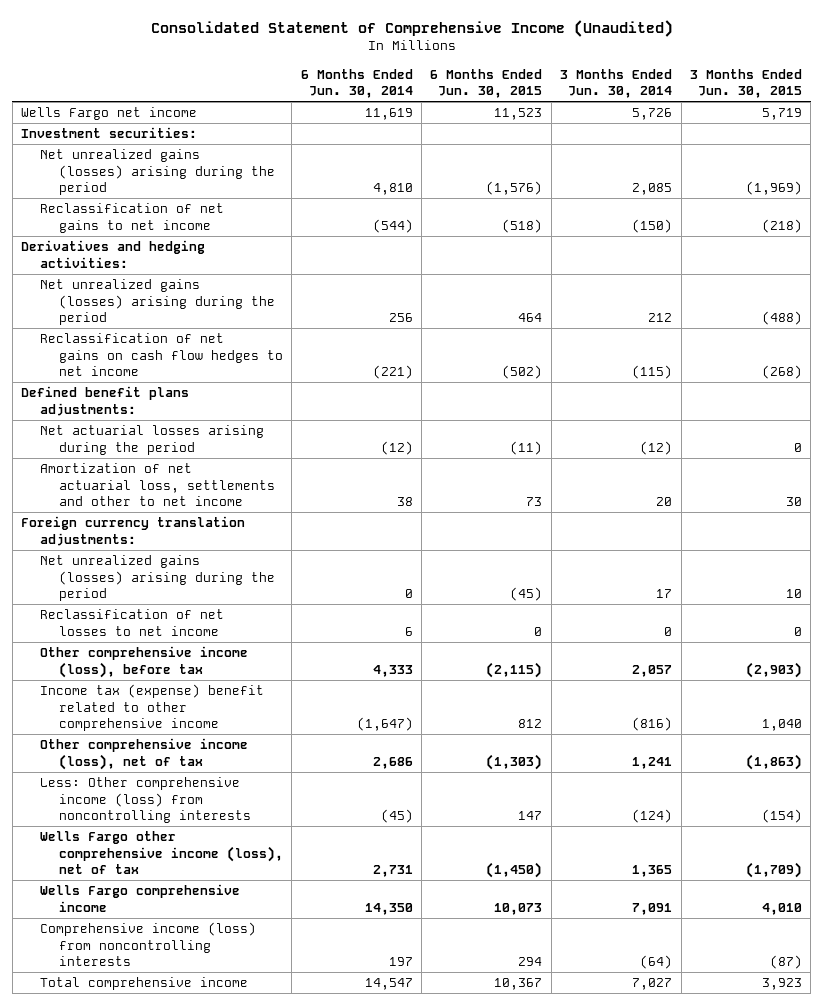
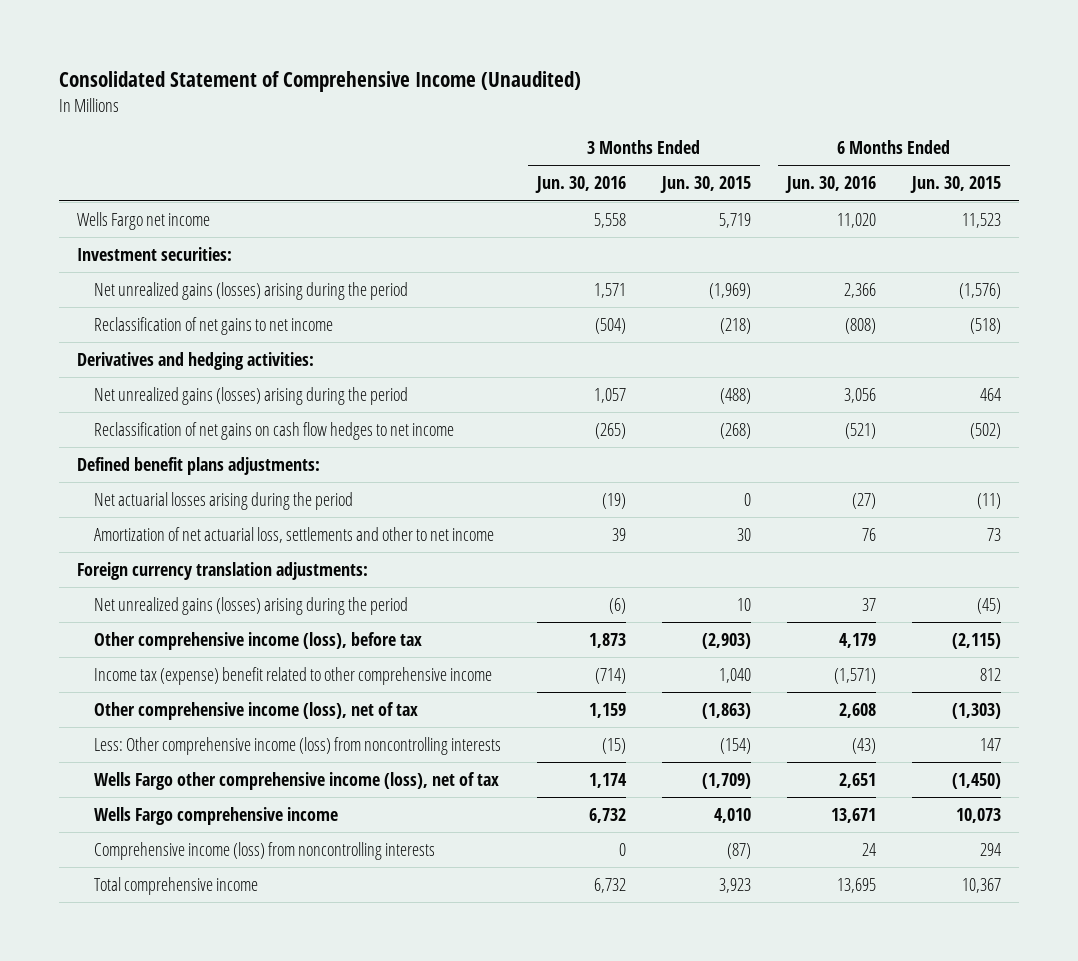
[300,68,413,99] 6 Months Ended Jun. 30, 2014 -> none
[560,68,673,99] 3 Months Ended Jun. 30, 2014 -> none
none -> [534,176,626,194] Jun. 30, 2016
none -> [784,176,876,194] Jun. 30, 2016
[40,609,225,636] Reclassification of net losses to net income -> none

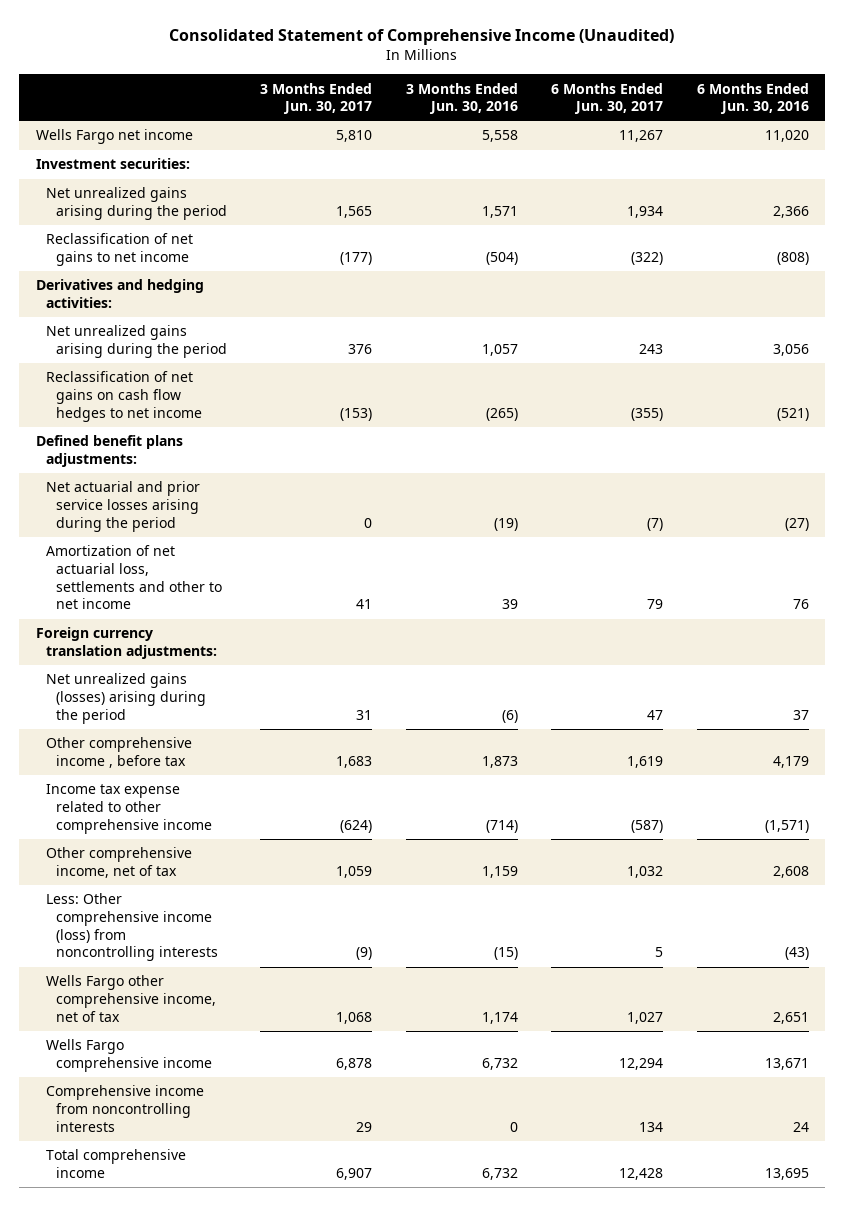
[659,176,751,194] Jun. 30, 2015 -> none
[909,176,1001,194] Jun. 30, 2015 -> none
none -> [260,82,373,115] 3 Months Ended Jun. 30, 2017
none -> [551,82,664,115] 6 Months Ended Jun. 30, 2017
[93,282,408,301] Net unrealized gains (losses) arising during the period -> [45,187,228,221] Net unrealized gains arising during the period
[93,387,408,406] Net unrealized gains (losses) arising during the period -> [45,325,228,359] Net unrealized gains arising during the period
[93,492,353,511] Net actuarial losses arising during the period -> [45,481,200,532] Net actuarial and prior service losses arising during the period
[93,632,422,651] Other comprehensive income (loss), before tax -> [45,737,192,769] Other comprehensive income , before tax
[93,667,492,686] Income tax (expense) benefit related to other comprehensive income -> [45,784,213,834] Income tax expense related to other comprehensive income
[93,702,418,721] Other comprehensive income (loss), net of tax -> [45,847,192,879] Other comprehensive income, net of tax
[93,772,499,791] Wells Fargo other comprehensive income (loss), net of tax -> [45,975,217,1022] Wells Fargo other comprehensive income, net of tax
[93,842,435,861] Comprehensive income (loss) from noncontrolling interests -> [45,1085,204,1132] Comprehensive income from noncontrolling interests

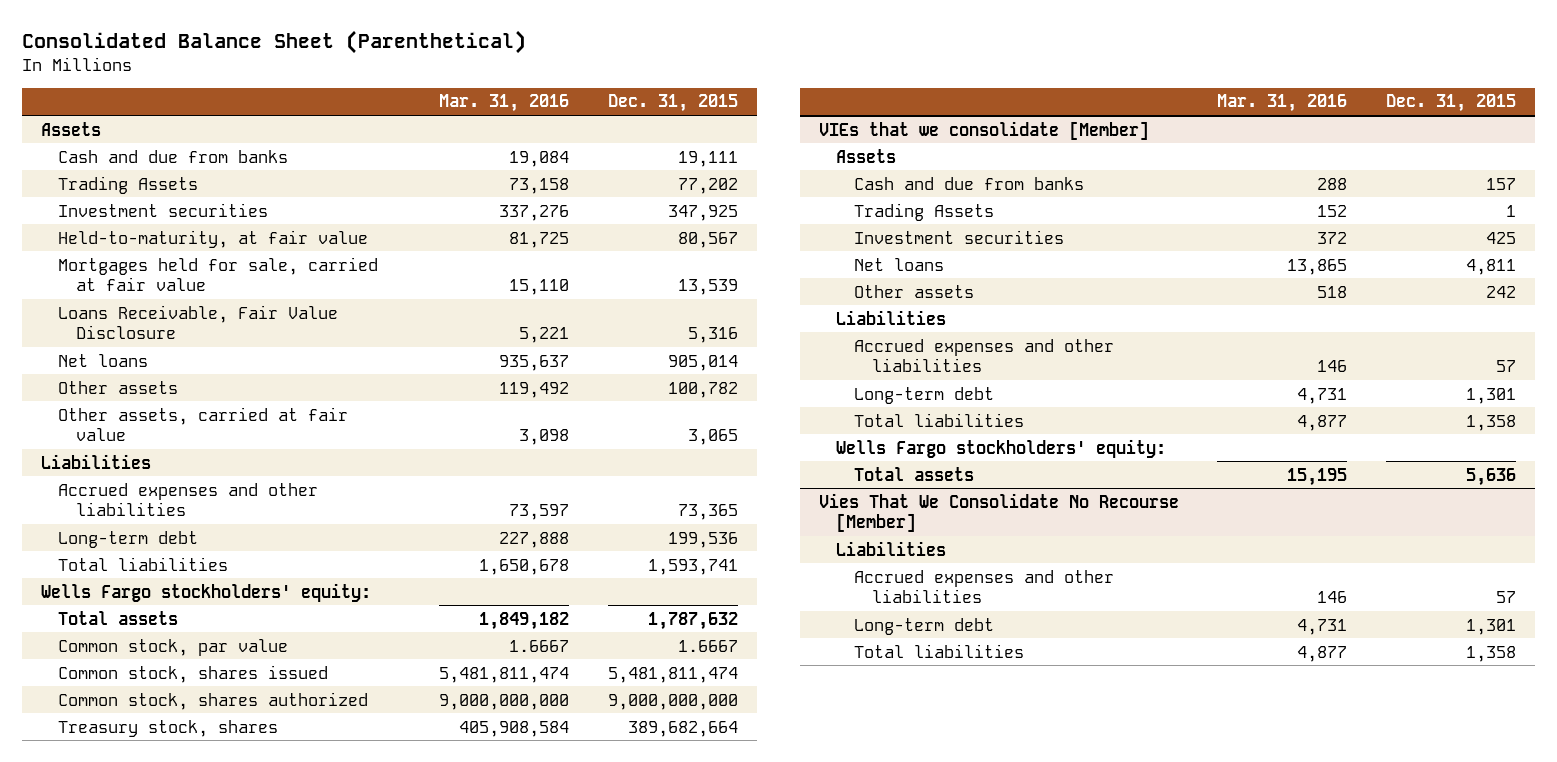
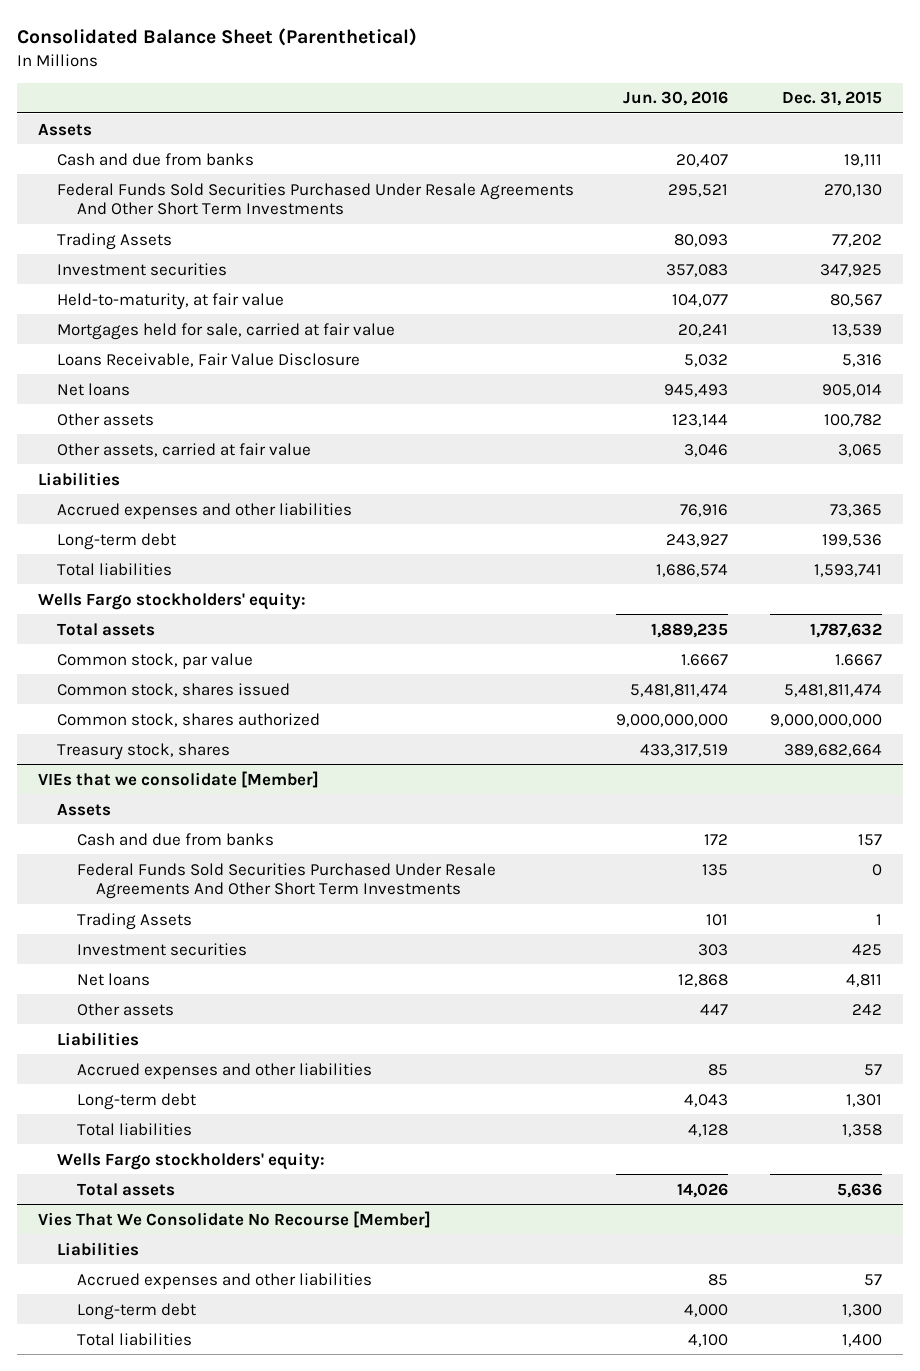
[439,94,570,113] Mar. 31, 2016 -> none
none -> [623,91,729,107] Jun. 30, 2016
none -> [57,182,575,216] Federal Funds Sold Securities Purchased Under Resale Agreements And Other Short Term Investments
none -> [76,862,496,900] Federal Funds Sold Securities Purchased Under Resale Agreements And Other Short Term Investments
[1465,618,1516,635] 1,301 -> [842,1303,883,1317] 1,300
[1465,645,1516,662] 1,358 -> [842,1333,883,1347] 1,400

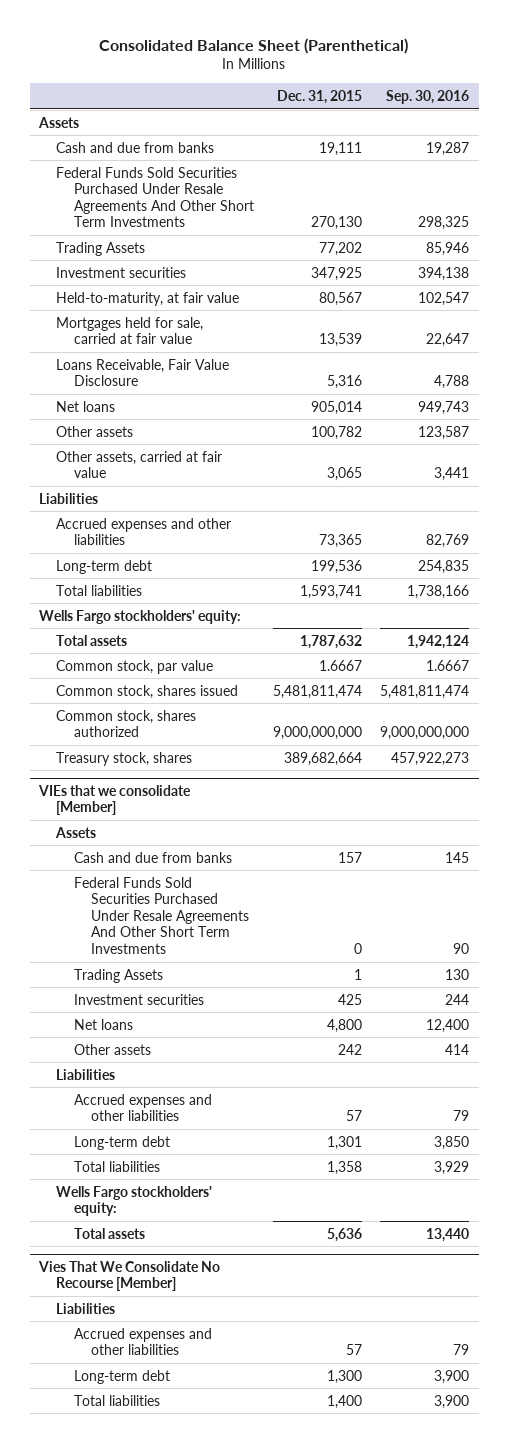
[623,91,729,107] Jun. 30, 2016 -> none
none -> [386,89,470,104] Sep. 30, 2016
[846,973,883,987] 4,811 -> [326,1018,362,1033] 4,800

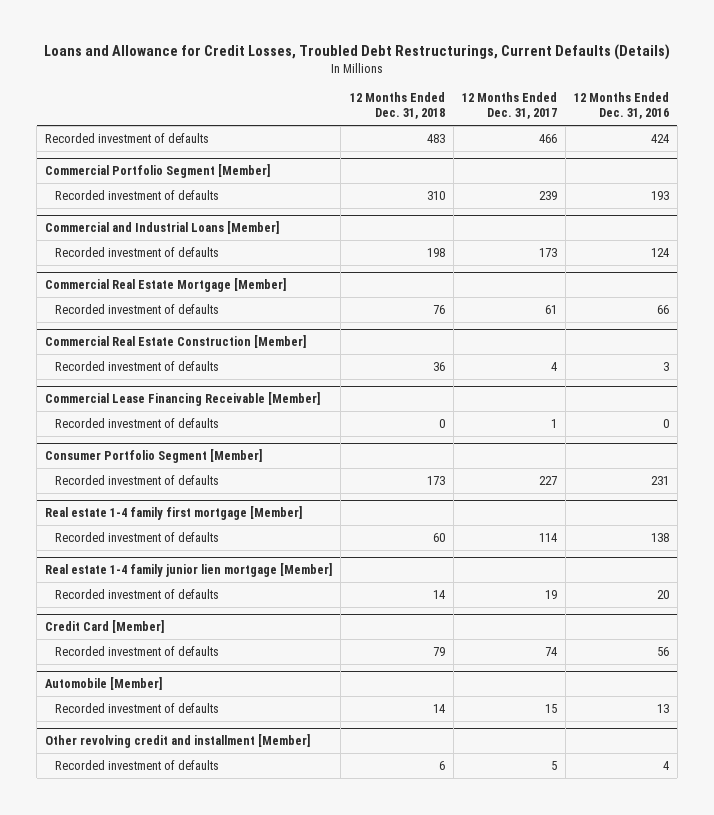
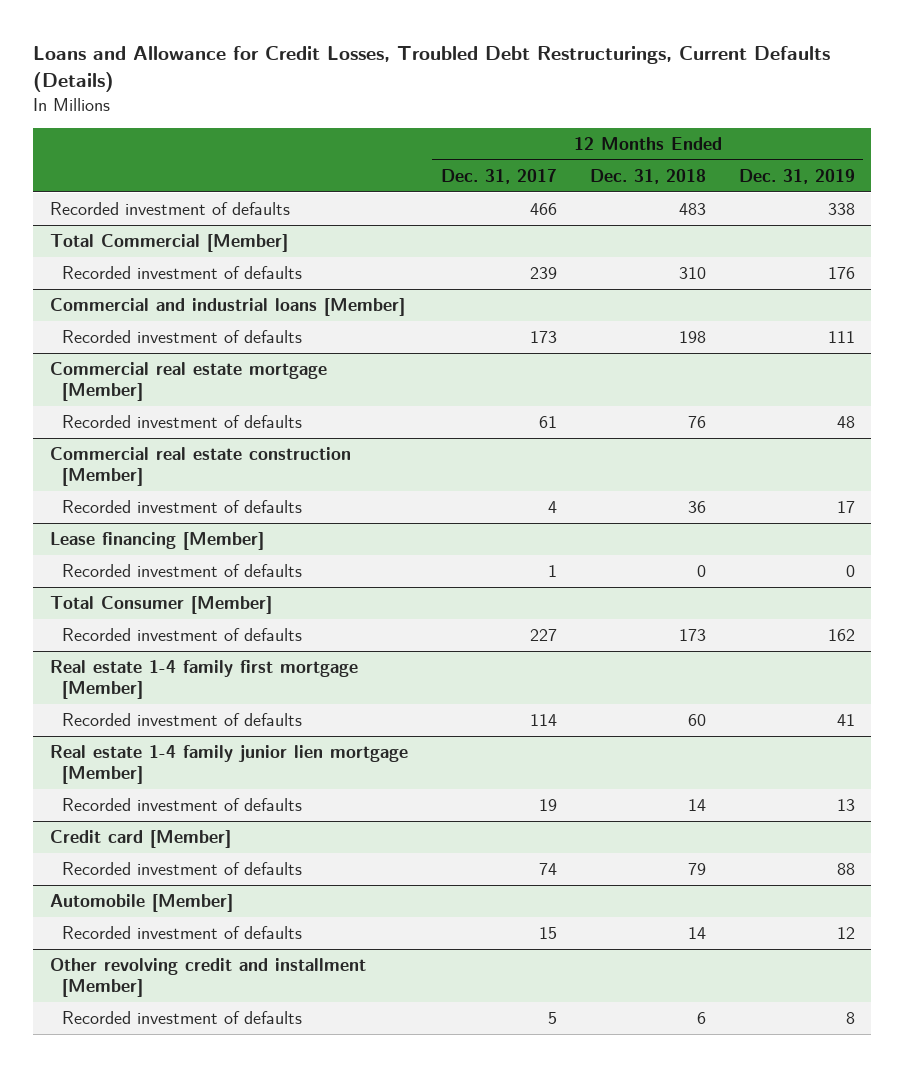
[573,92,669,120] 12 Months Ended Dec. 31, 2016 -> none
none -> [738,168,855,184] Dec. 31, 2019
[45,164,271,179] Commercial Portfolio Segment [Member] -> [49,233,288,252] Total Commercial [Member]
[45,221,280,235] Commercial and Industrial Loans [Member] -> [49,297,405,316] Commercial and industrial loans [Member]
[45,278,287,293] Commercial Real Estate Mortgage [Member] -> [49,361,327,402] Commercial real estate mortgage [Member]
[45,335,307,349] Commercial Real Estate Construction [Member] -> [49,446,351,487] Commercial real estate construction [Member]
[45,392,321,407] Commercial Lease Financing Receivable [Member] -> [49,531,264,550] Lease financing [Member]
[45,449,263,464] Consumer Portfolio Segment [Member] -> [49,595,272,614] Total Consumer [Member]
[45,620,165,634] Credit Card [Member] -> [49,829,231,848] Credit card [Member]

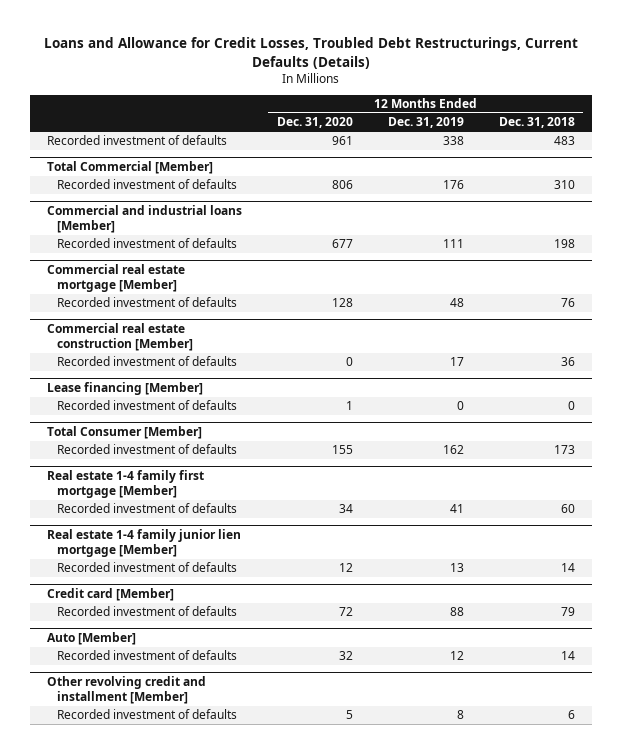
[440,168,557,184] Dec. 31, 2017 -> none
none -> [277,117,354,129] Dec. 31, 2020
[49,893,233,912] Automobile [Member] -> [47,631,137,645] Auto [Member]

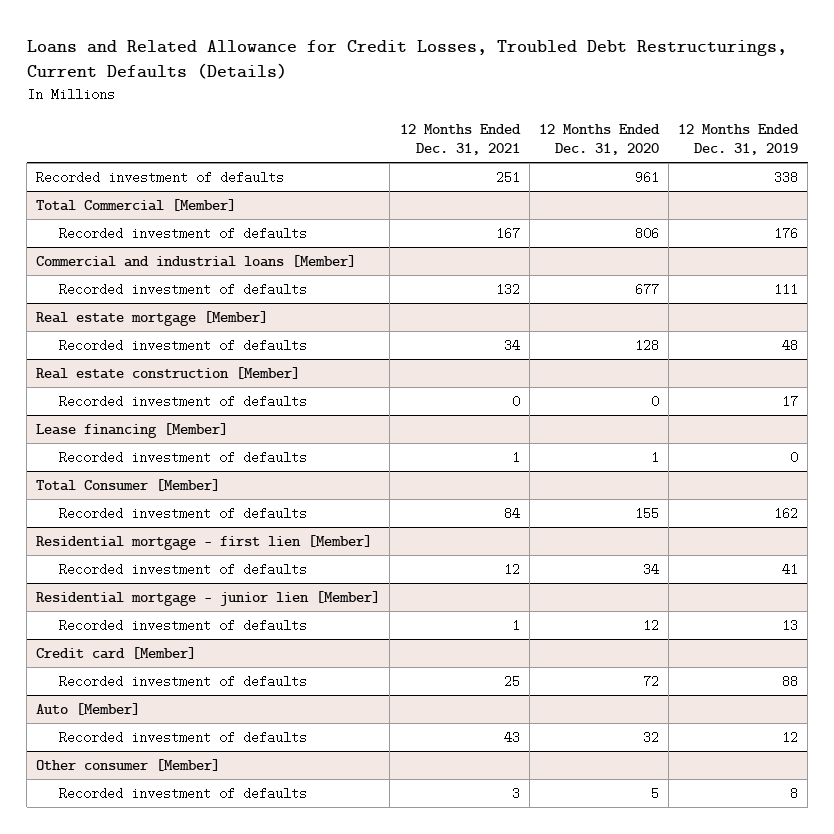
[43,37,578,69] Loans and Allowance for Credit Losses, Troubled Debt Restructurings, Current Defaults (Details) -> [26,39,787,80] Loans and Related Allowance for Credit Losses, Troubled Debt Restructurings, Current Defaults (Details)
[498,117,575,129] Dec. 31, 2018 -> none
none -> [399,124,521,156] 12 Months Ended Dec. 31, 2021
[47,263,186,292] Commercial real estate mortgage [Member] -> [36,310,269,326] Real estate mortgage [Member]
[47,322,194,351] Commercial real estate construction [Member] -> [36,366,301,379] Real estate construction [Member]
[47,469,205,498] Real estate 1-4 family first mortgage [Member] -> [36,534,373,550] Residential mortgage - first lien [Member]
[47,528,242,557] Real estate 1-4 family junior lien mortgage [Member] -> [36,590,381,606] Residential mortgage - junior lien [Member]
[47,675,207,704] Other revolving credit and installment [Member] -> [36,758,221,771] Other consumer [Member]

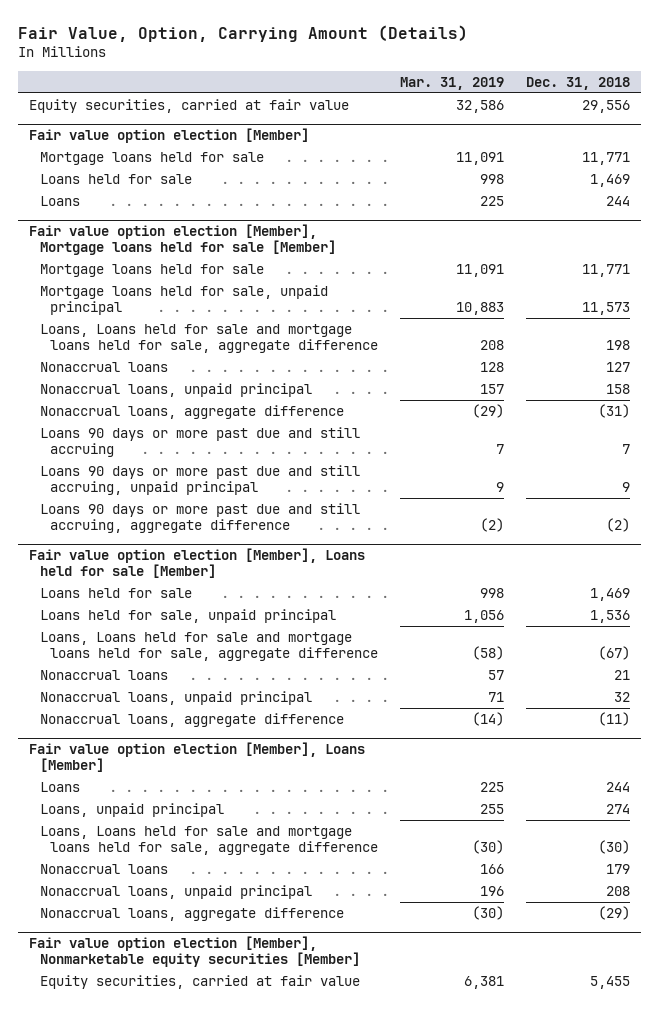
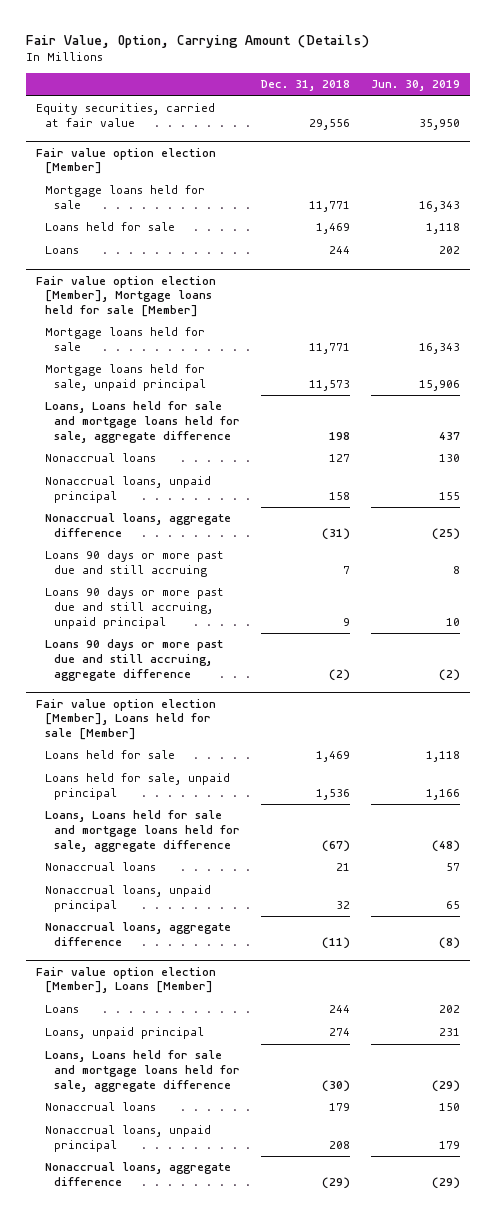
[400,76,505,90] Mar. 31, 2019 -> none
none -> [370,80,460,92] Jun. 30, 2019
[29,935,360,968] Fair value option election [Member], Nonmarketable equity securities [Member] -> none
[39,974,360,989] Equity securities, carried at fair value -> none

